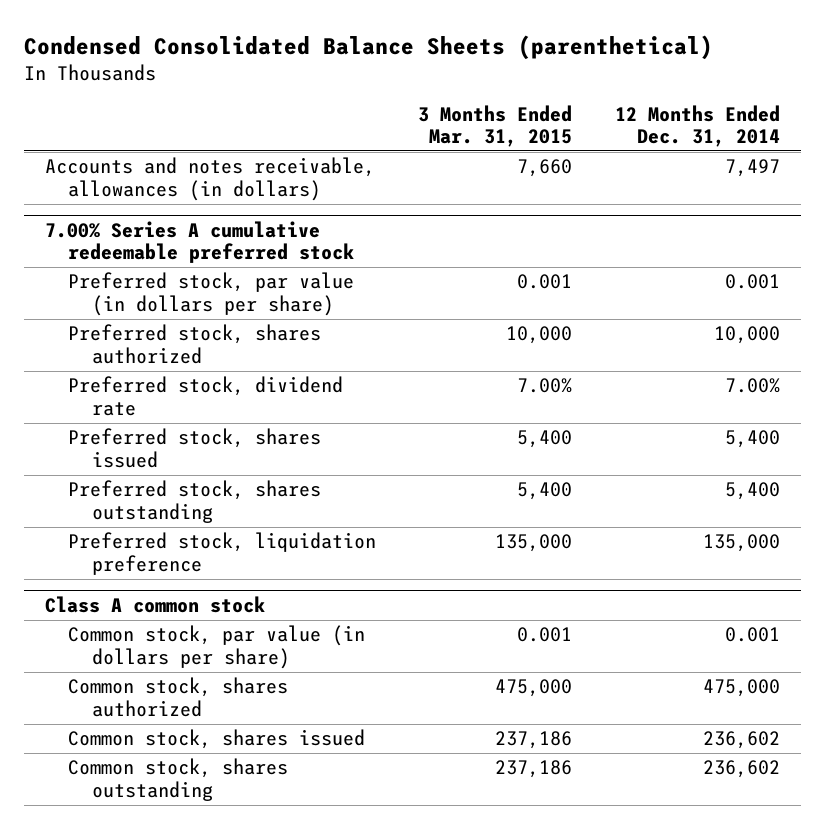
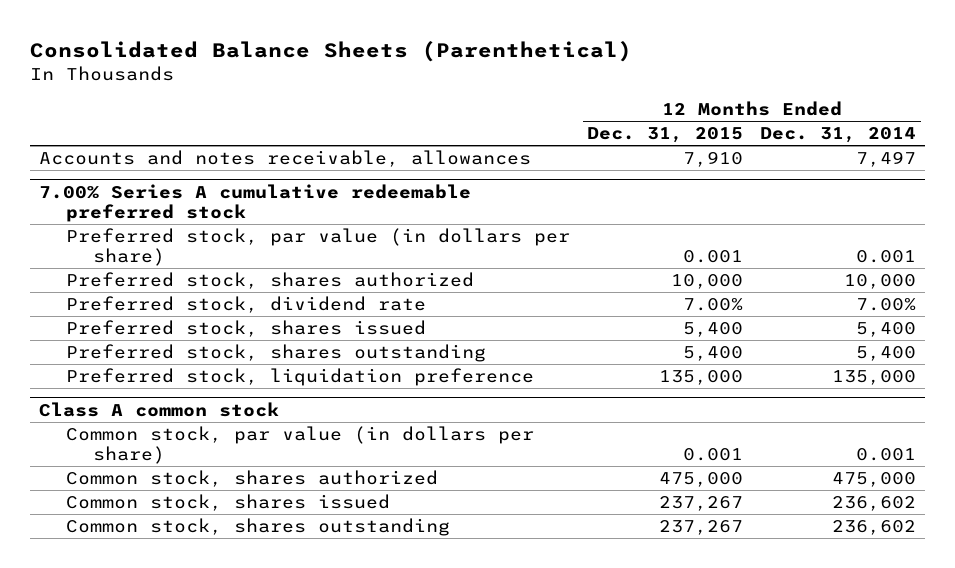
[23,34,713,60] Condensed Consolidated Balance Sheets (parenthetical) -> [30,40,633,62] Consolidated Balance Sheets (Parenthetical)
[418,104,573,148] 3 Months Ended Mar. 31, 2015 -> none
none -> [587,127,744,144] Dec. 31, 2015
[44,157,375,201] Accounts and notes receivable, allowances (in dollars) -> [38,150,531,168] Accounts and notes receivable, allowances

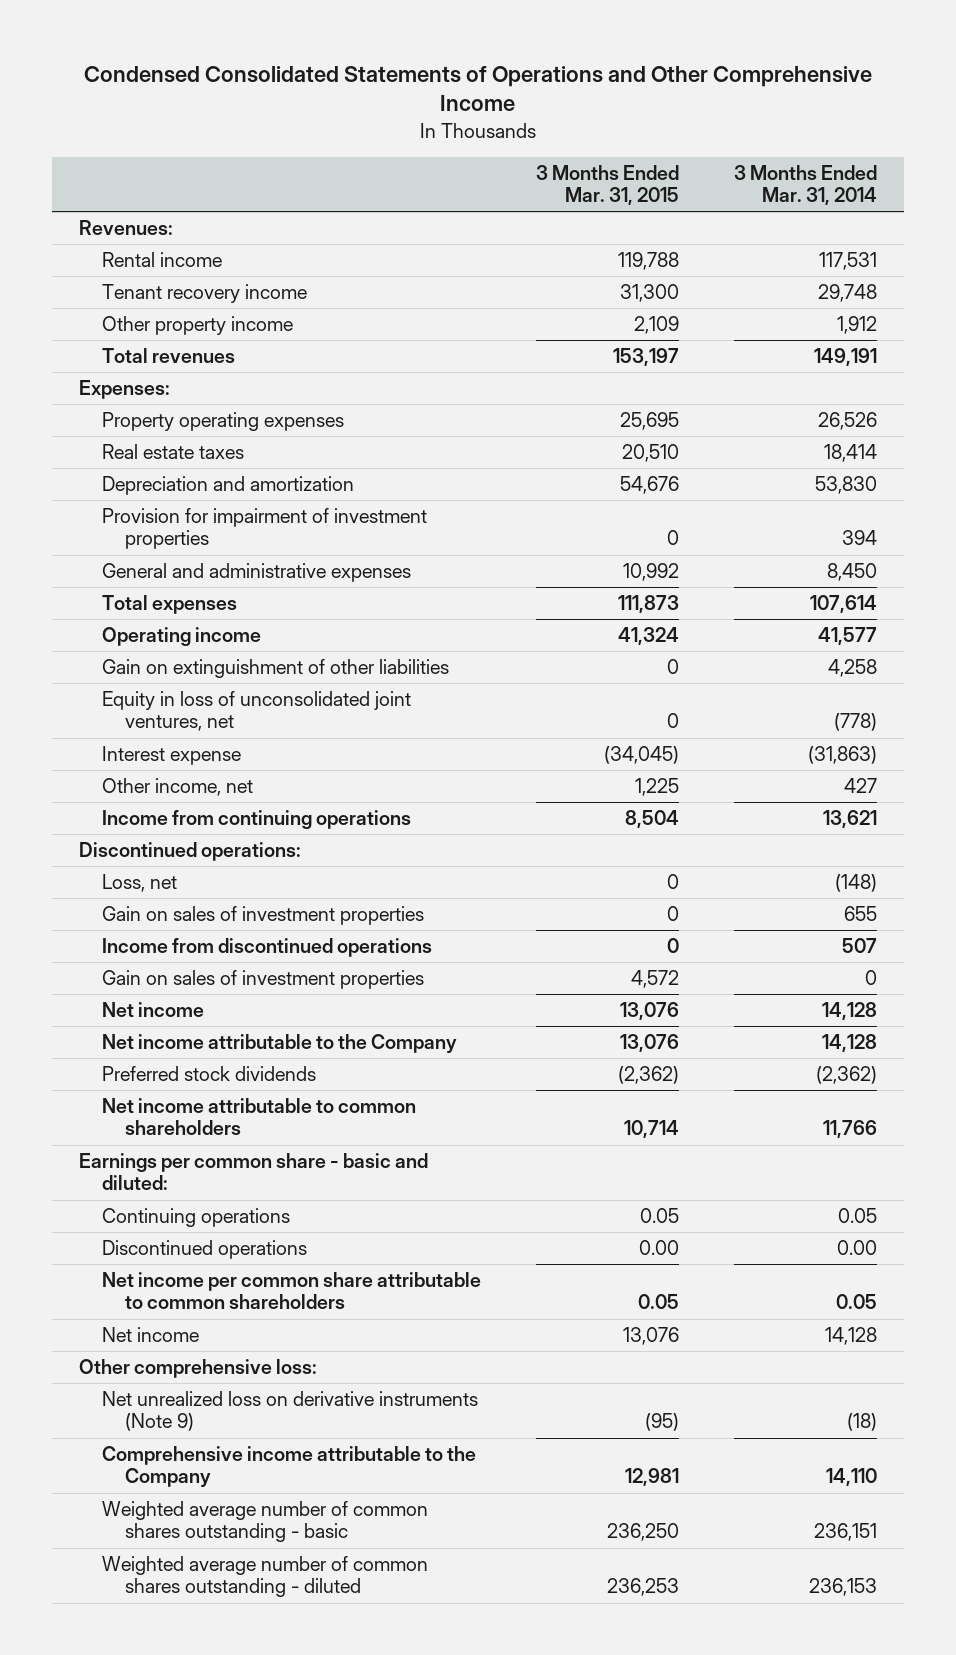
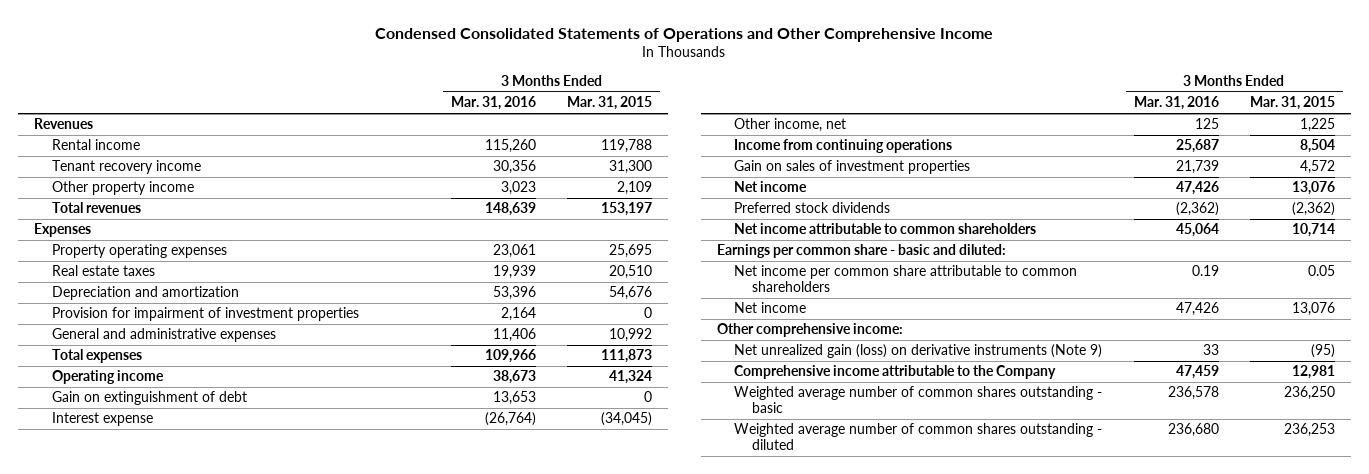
[733,165,877,206] 3 Months Ended Mar. 31, 2014 -> none
none -> [450,96,536,111] Mar. 31, 2016
[79,220,174,236] Revenues: -> [34,118,94,130] Revenues
[79,380,171,400] Expenses: -> [34,223,92,238] Expenses
[101,691,411,732] Equity in loss of unconsolidated joint ventures, net -> none
[101,659,449,679] Gain on extinguishment of other liabilities -> [51,391,247,406] Gain on extinguishment of debt
[79,842,302,862] Discontinued operations: -> none
[101,874,177,893] Loss, net -> none
[101,906,424,926] Gain on sales of investment properties -> none
[101,938,432,958] Income from discontinued operations -> none
[101,1034,457,1054] Net income attributable to the Company -> none
[101,1208,290,1228] Continuing operations -> none
[101,1240,307,1260] Discontinued operations -> none
[79,1359,318,1379] Other comprehensive loss: -> [716,323,903,338] Other comprehensive income:
[101,1391,478,1432] Net unrealized loss on derivative instruments (Note 9) -> [734,344,1103,359] Net unrealized gain (loss) on derivative instruments (Note 9)

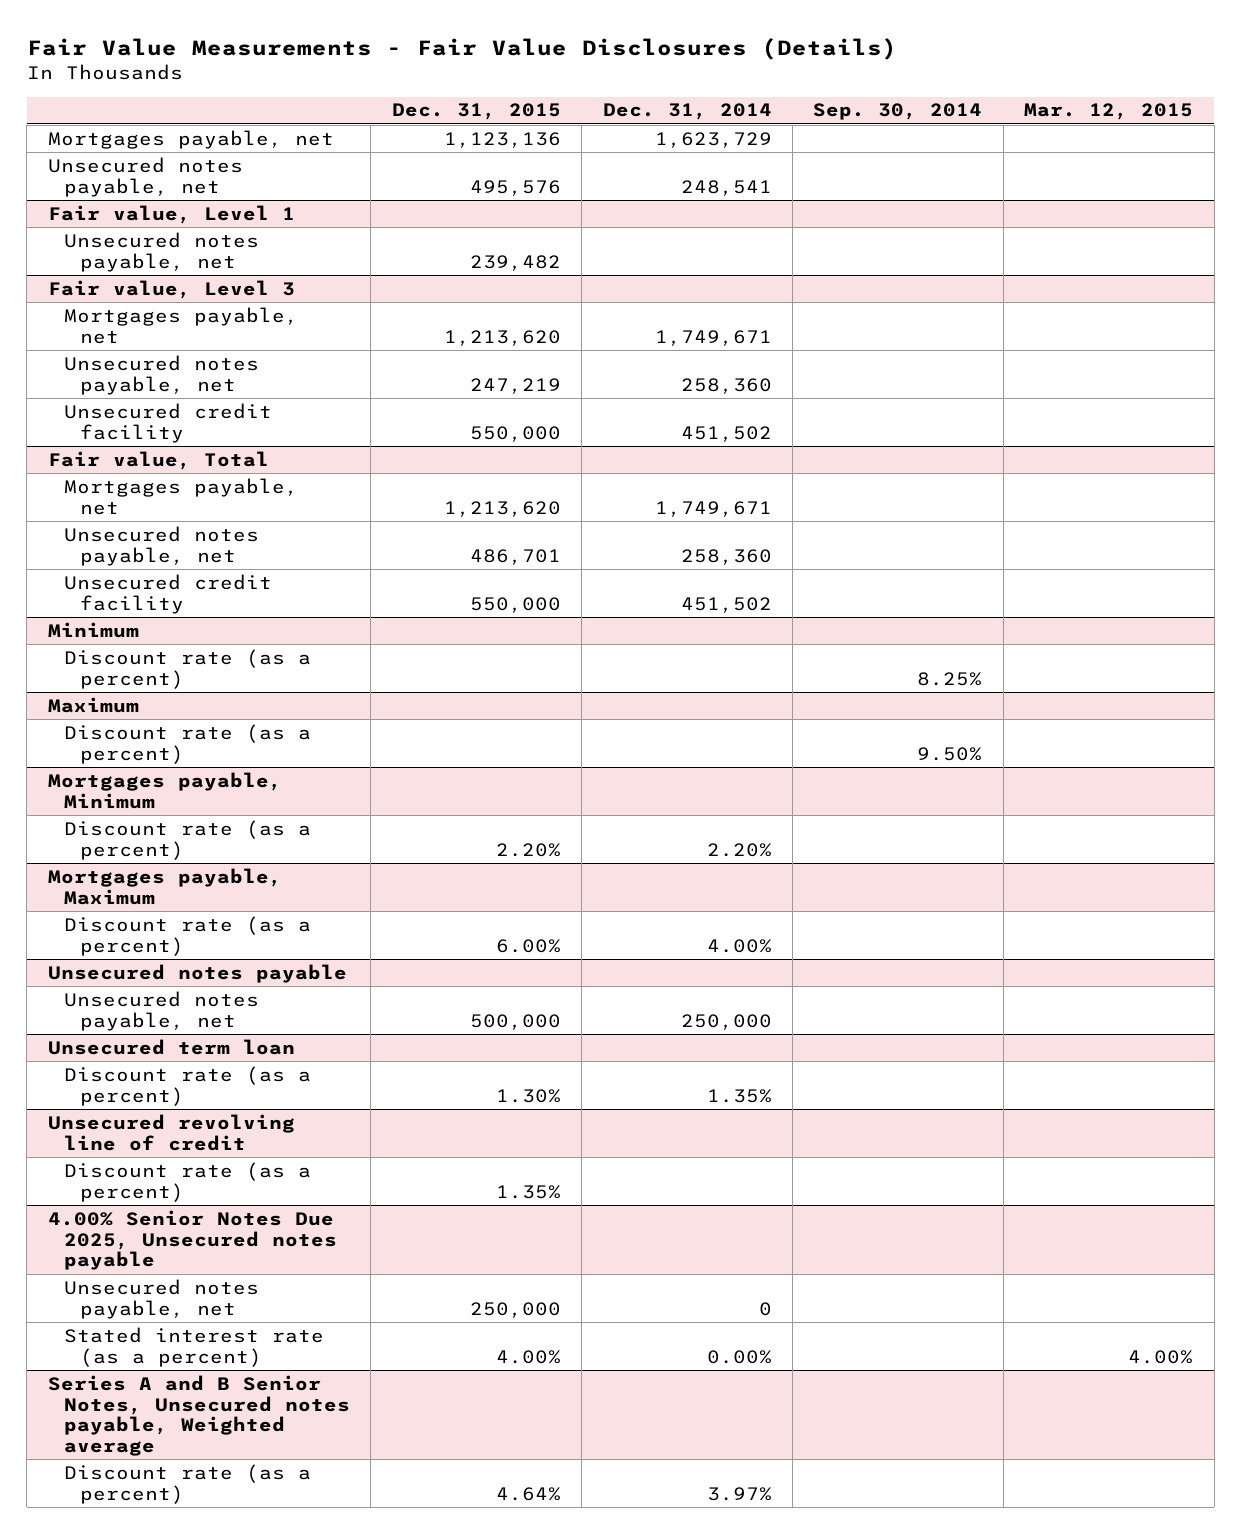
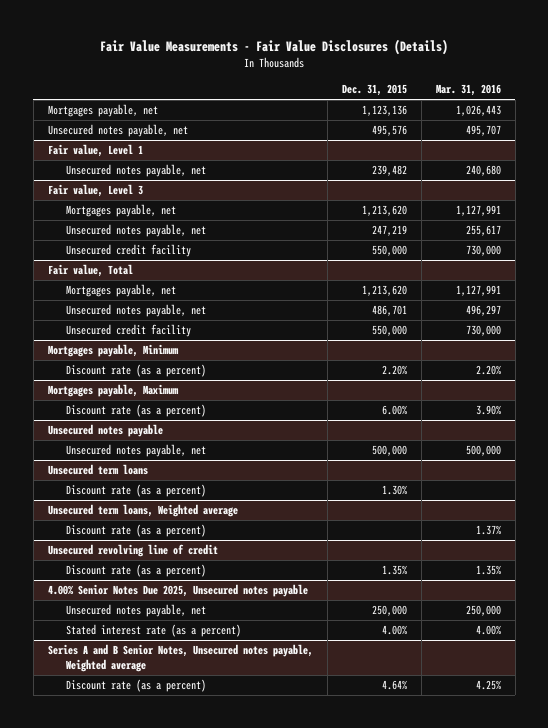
[602,103,772,121] Dec. 31, 2014 -> none
[813,103,983,121] Sep. 30, 2014 -> none
[1024,103,1194,121] Mar. 12, 2015 -> none
none -> [435,84,501,97] Mar. 31, 2016
[47,621,139,638] Minimum -> none
[63,648,311,689] Discount rate (as a percent) -> none
[47,696,139,713] Maximum -> none
[63,723,311,764] Discount rate (as a percent) -> none
[47,1038,295,1055] Unsecured term loan -> [47,464,148,476] Unsecured term loans
none -> [47,504,238,518] Unsecured term loans, Weighted average
none -> [66,524,207,538] Discount rate (as a percent)

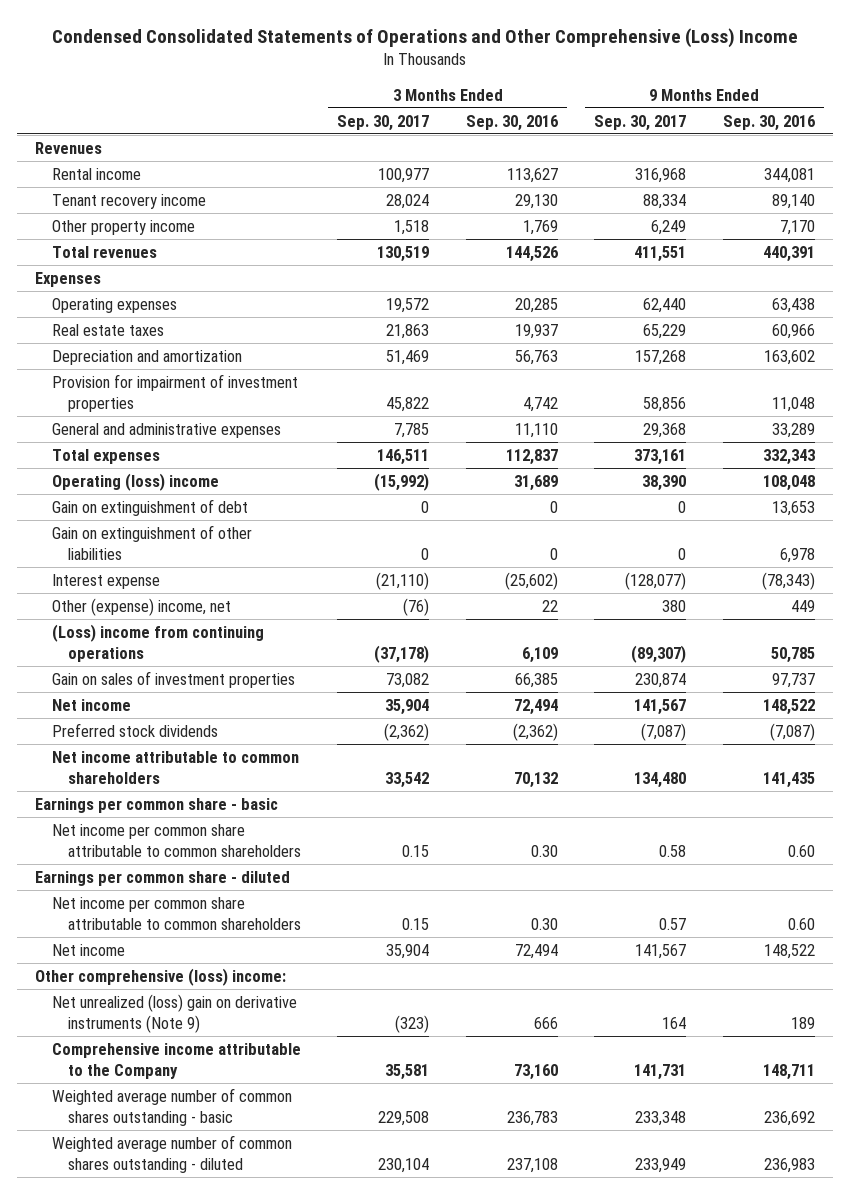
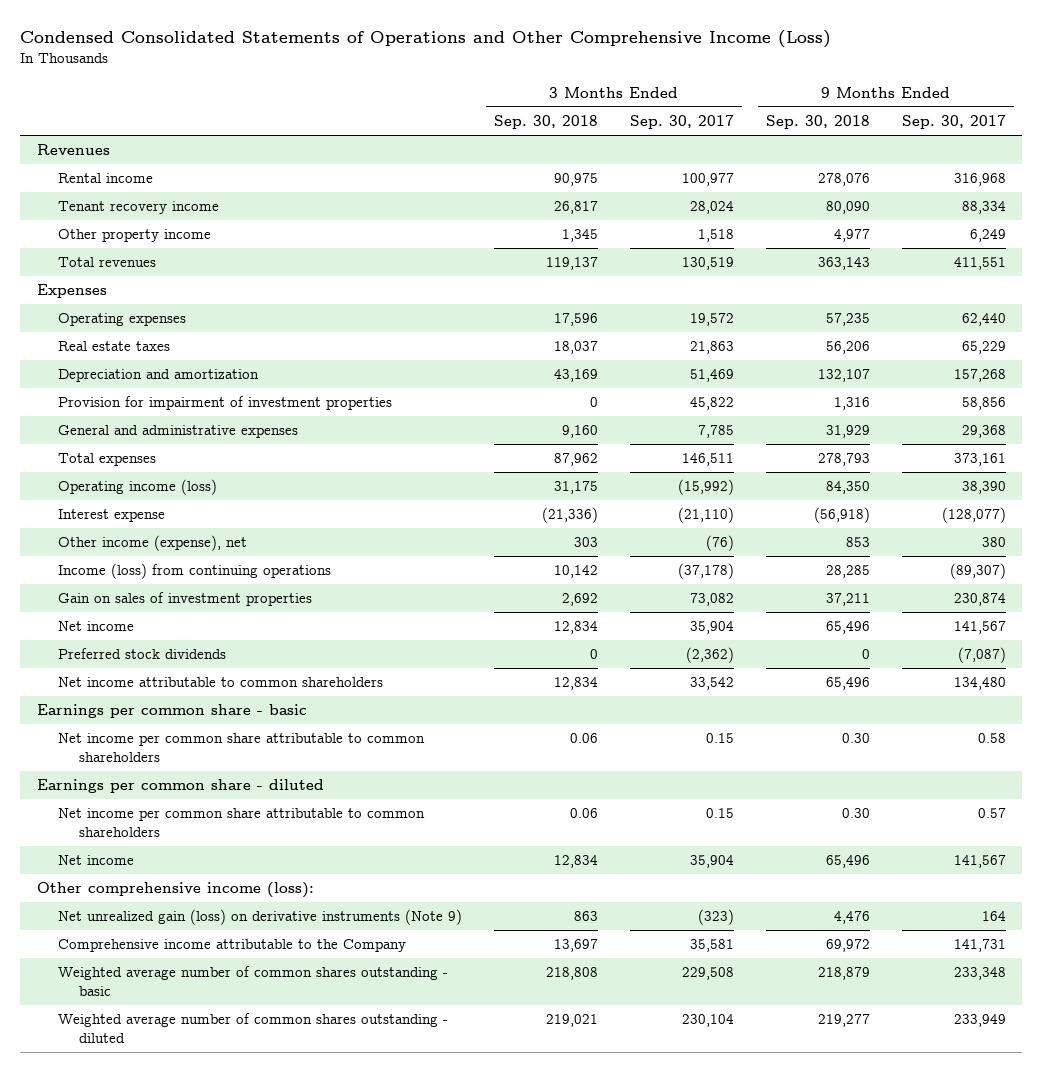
[51,27,798,48] Condensed Consolidated Statements of Operations and Other Comprehensive (Loss) Income -> [20,30,832,49] Condensed Consolidated Statements of Operations and Other Comprehensive Income (Loss)
[465,114,558,131] Sep. 30, 2016 -> none
[722,114,815,131] Sep. 30, 2016 -> none
none -> [493,114,598,129] Sep. 30, 2018
none -> [765,114,870,129] Sep. 30, 2018
[51,498,248,516] Gain on extinguishment of debt -> none
[51,524,252,561] Gain on extinguishment of other liabilities -> none
[51,472,219,491] Operating (loss) income -> [57,479,217,496] Operating income (loss)
[51,597,231,616] Other (expense) income, net -> [57,535,247,552] Other income (expense), net
[51,623,264,663] (Loss) income from continuing operations -> [57,563,331,580] Income (loss) from continuing operations
[35,967,287,986] Other comprehensive (loss) income: -> [36,882,314,899] Other comprehensive income (loss):
[51,993,297,1034] Net unrealized (loss) gain on derivative instruments (Note 9) -> [57,909,462,926] Net unrealized gain (loss) on derivative instruments (Note 9)

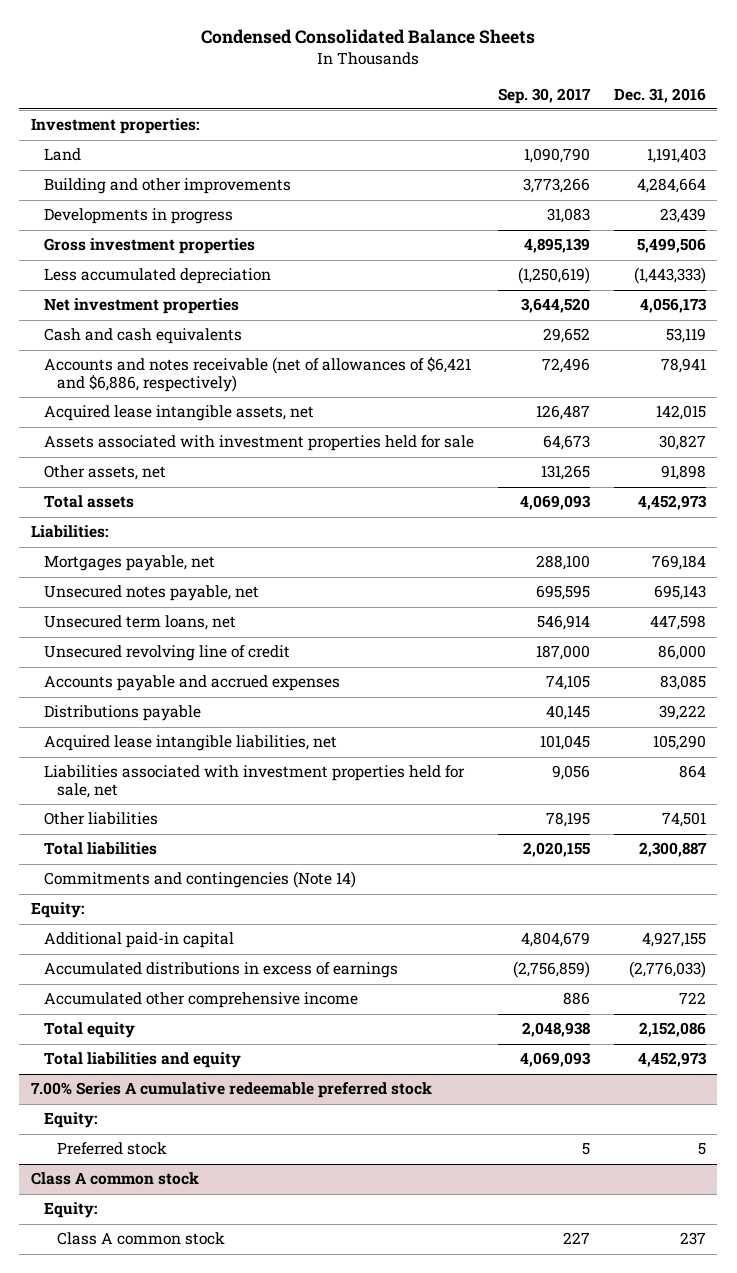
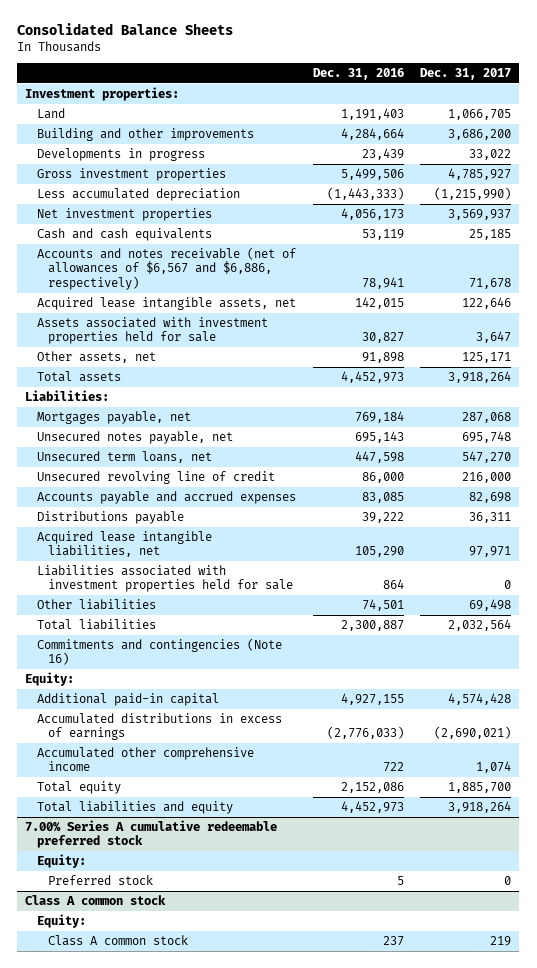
[201,29,536,45] Condensed Consolidated Balance Sheets -> [17,23,234,36] Consolidated Balance Sheets
[497,87,591,104] Sep. 30, 2017 -> none
none -> [420,68,512,81] Dec. 31, 2017
[44,357,472,393] Accounts and notes receivable (net of allowances of $6,421 and $6,886, respectively) -> [36,247,296,290] Accounts and notes receivable (net of allowances of $6,567 and $6,886, respectively)
[44,765,466,799] Liabilities associated with investment properties held for sale, net -> [36,565,294,593] Liabilities associated with investment properties held for sale
[44,871,357,889] Commitments and contingencies (Note 14) -> [36,638,282,666] Commitments and contingencies (Note 16)

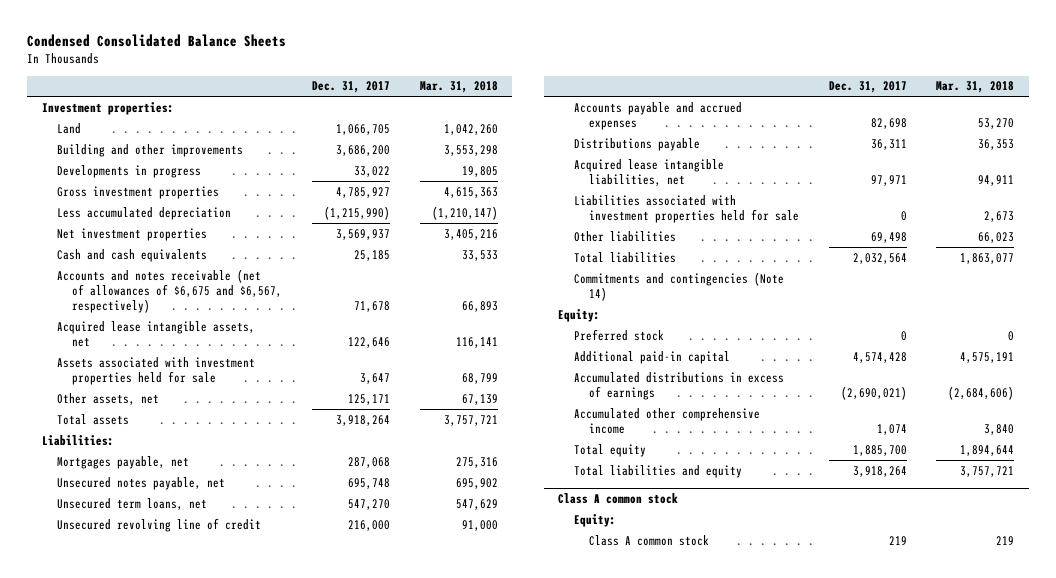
[17,23,234,36] Consolidated Balance Sheets -> [26,34,286,48] Condensed Consolidated Balance Sheets
[312,68,404,81] Dec. 31, 2016 -> none
none -> [419,81,498,94] Mar. 31, 2018
[36,247,296,290] Accounts and notes receivable (net of allowances of $6,567 and $6,886, respectively) -> [57,268,283,313] Accounts and notes receivable (net of allowances of $6,675 and $6,567, respectively)
[36,638,282,666] Commitments and contingencies (Note 16) -> [573,271,784,301] Commitments and contingencies (Note 14)
none -> [573,328,664,341] Preferred stock
[25,820,278,849] 7.00% Series A cumulative redeemable preferred stock -> none
[36,854,86,869] Equity: -> none
[48,875,154,886] Preferred stock -> none

